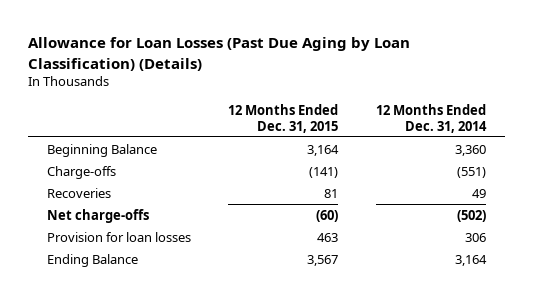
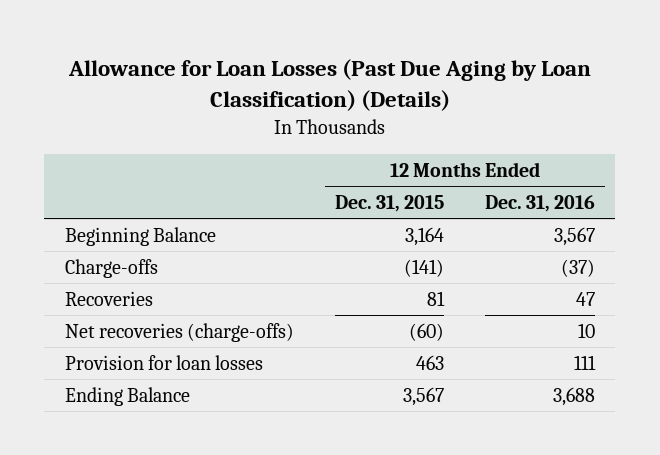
[375,103,487,133] 12 Months Ended Dec. 31, 2014 -> none
none -> [484,194,595,212] Dec. 31, 2016
[47,208,150,223] Net charge-offs -> [64,322,294,342] Net recoveries (charge-offs)

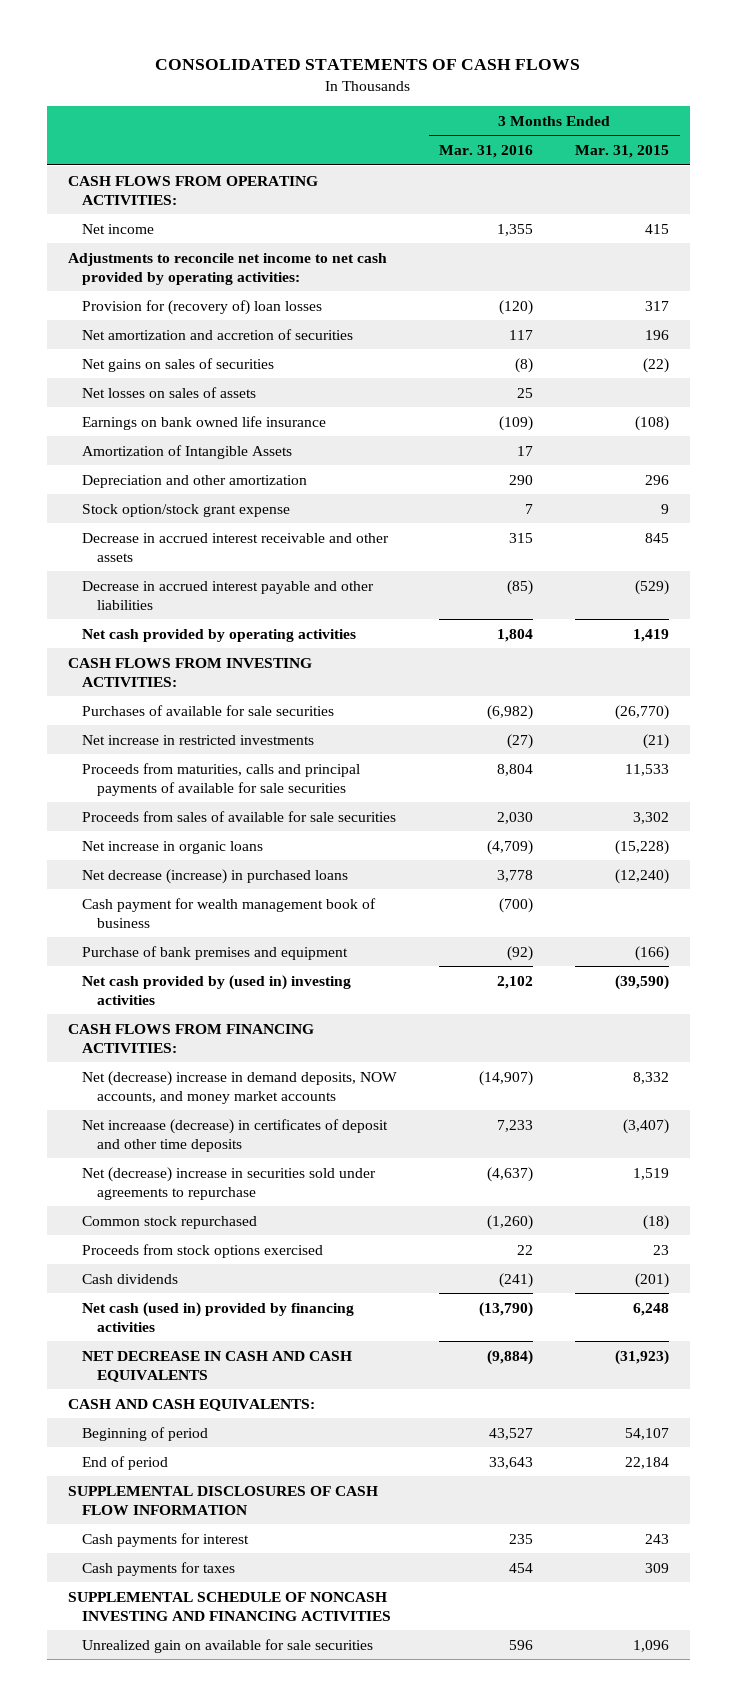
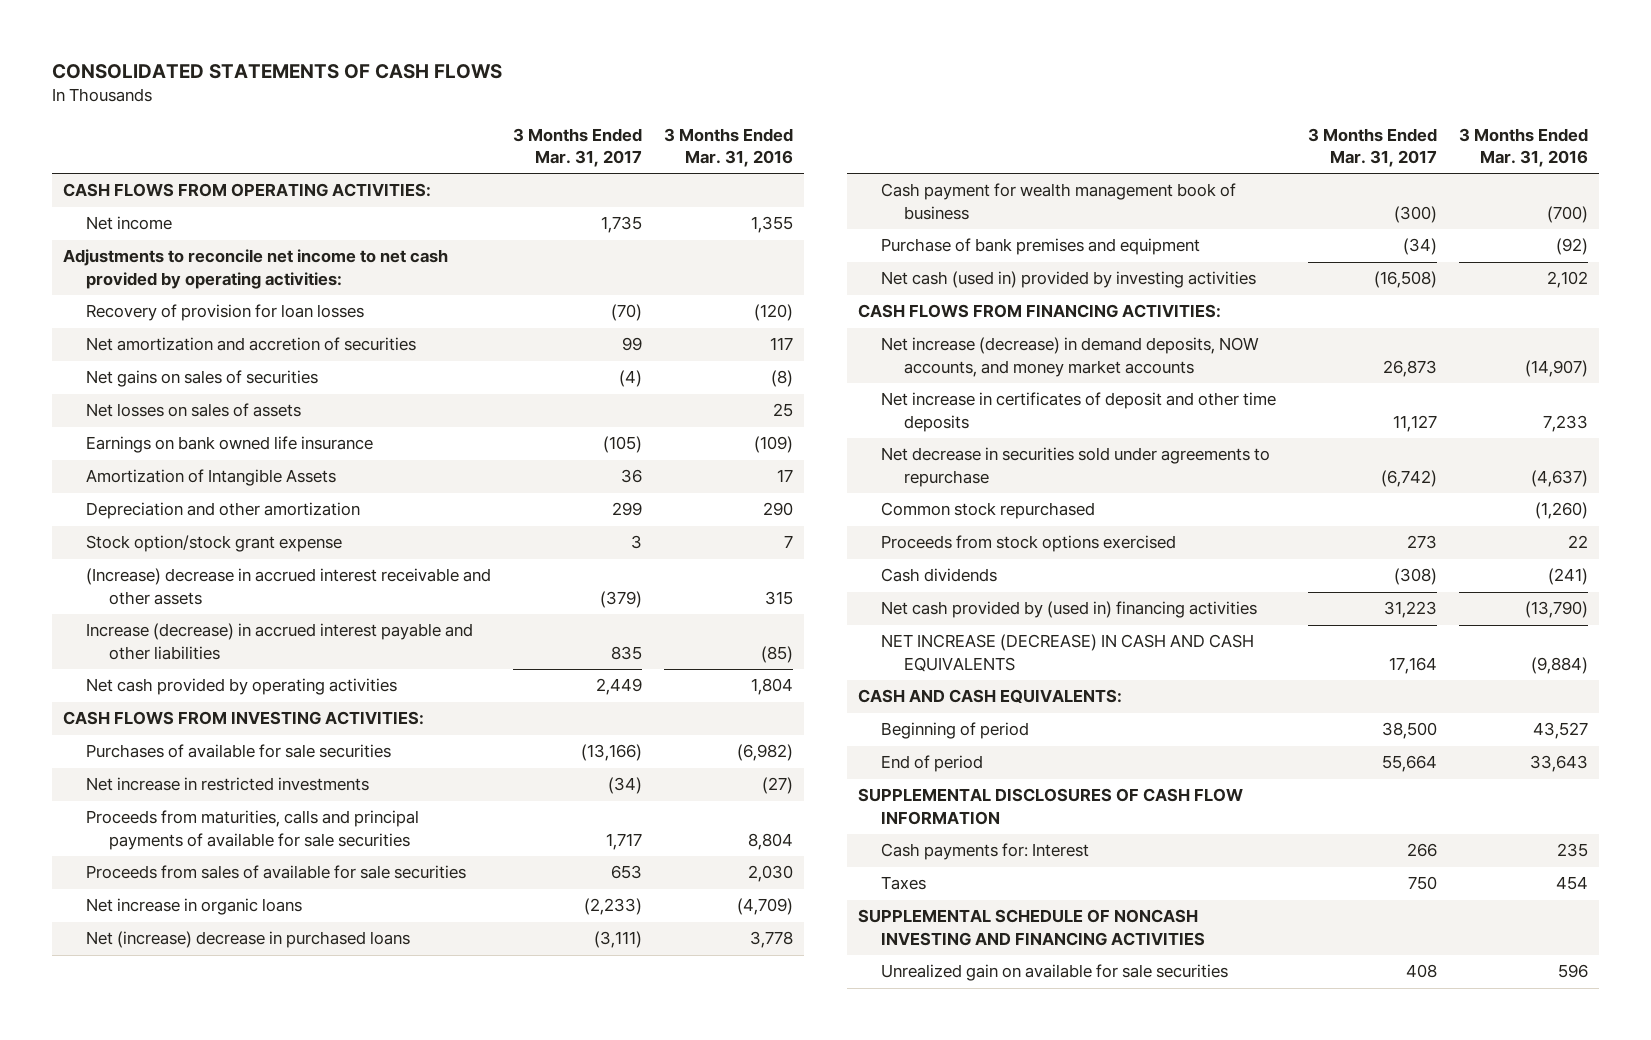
[575,145,670,159] Mar. 31, 2015 -> none
none -> [512,127,642,167] 3 Months Ended Mar. 31, 2017
[82,299,323,315] Provision for (recovery of) loan losses -> [85,304,364,322] Recovery of provision for loan losses
[82,532,390,562] Decrease in accrued interest receivable and other assets -> [85,568,491,605] (Increase) decrease in accrued interest receivable and other assets
[82,580,375,610] Decrease in accrued interest payable and other liabilities -> [85,623,473,660] Increase (decrease) in accrued interest payable and other liabilities
[82,868,349,884] Net decrease (increase) in purchased loans -> [85,931,410,949] Net (increase) decrease in purchased loans
[82,974,352,1005] Net cash provided by (used in) investing activities -> [880,271,1256,289] Net cash (used in) provided by investing activities
[82,1070,398,1104] Net (decrease) increase in demand deposits, NOW accounts, and money market accounts -> [880,337,1259,377] Net increase (decrease) in demand deposits, NOW accounts, and money market accounts
[82,1118,389,1152] Net increaase (decrease) in certificates of deposit and other time deposits -> [880,392,1276,432] Net increase in certificates of deposit and other time deposits
[82,1166,377,1200] Net (decrease) increase in securities sold under agreements to repurchase -> [880,447,1270,487] Net decrease in securities sold under agreements to repurchase
[82,1301,355,1332] Net cash (used in) provided by financing activities -> [880,601,1257,619] Net cash provided by (used in) financing activities
[82,1350,353,1382] NET DECREASE IN CASH AND CASH EQUIVALENTS -> [880,634,1254,672] NET INCREASE (DECREASE) IN CASH AND CASH EQUIVALENTS
[82,1532,250,1547] Cash payments for interest -> [880,843,1089,861] Cash payments for: Interest
[82,1561,236,1576] Cash payments for taxes -> [880,876,926,891] Taxes

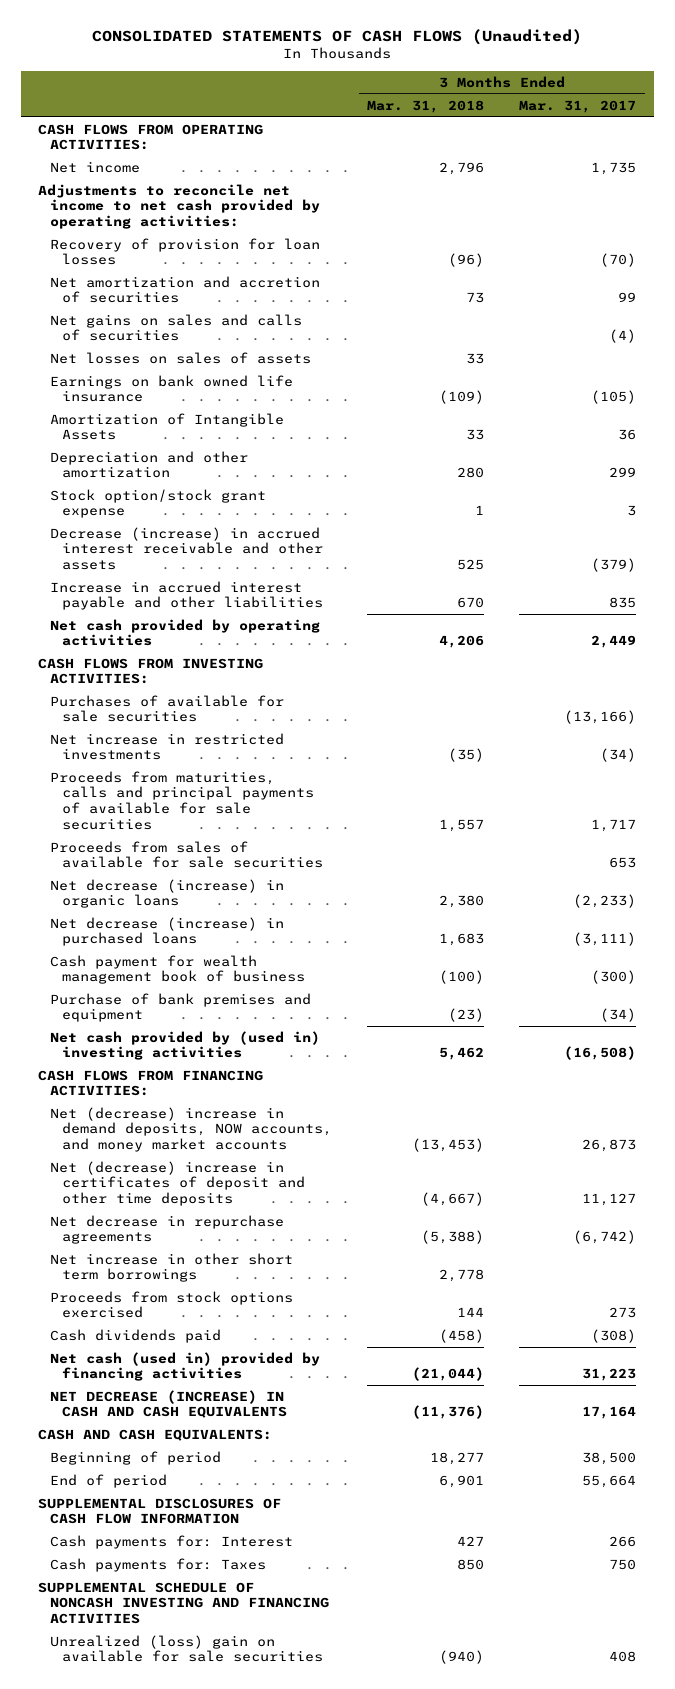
[51,64,502,80] CONSOLIDATED STATEMENTS OF CASH FLOWS -> [92,28,583,45] CONSOLIDATED STATEMENTS OF CASH FLOWS (Unaudited)
[663,127,793,167] 3 Months Ended Mar. 31, 2016 -> none
none -> [367,99,485,113] Mar. 31, 2018
[85,370,318,388] Net gains on sales of securities -> [50,313,303,342] Net gains on sales and calls of securities
[85,568,491,605] (Increase) decrease in accrued interest receivable and other assets -> [50,526,324,571] Decrease (increase) in accrued interest receivable and other assets
[85,623,473,660] Increase (decrease) in accrued interest payable and other liabilities -> [50,580,324,611] Increase in accrued interest payable and other liabilities
[85,898,302,916] Net increase in organic loans -> [50,878,285,909] Net decrease (increase) in organic loans
[85,931,410,949] Net (increase) decrease in purchased loans -> [50,916,285,947] Net decrease (increase) in purchased loans
[880,271,1256,289] Net cash (used in) provided by investing activities -> [50,1030,321,1061] Net cash provided by (used in) investing activities
[880,502,1095,520] Common stock repurchased -> none
[880,337,1259,377] Net increase (decrease) in demand deposits, NOW accounts, and money market accounts -> [50,1106,333,1153] Net (decrease) increase in demand deposits, NOW accounts, and money market accounts
[880,392,1276,432] Net increase in certificates of deposit and other time deposits -> [50,1160,306,1207] Net (decrease) increase in certificates of deposit and other time deposits
[880,447,1270,487] Net decrease in securities sold under agreements to repurchase -> [50,1214,285,1245] Net decrease in repurchase agreements
none -> [50,1252,294,1283] Net increase in other short term borrowings
[880,568,997,583] Cash dividends -> [50,1328,222,1343] Cash dividends paid
[880,601,1257,619] Net cash provided by (used in) financing activities -> [50,1351,321,1382] Net cash (used in) provided by financing activities
[880,634,1254,672] NET INCREASE (DECREASE) IN CASH AND CASH EQUIVALENTS -> [50,1389,288,1419] NET DECREASE (INCREASE) IN CASH AND CASH EQUIVALENTS
[880,876,926,891] Taxes -> [50,1557,267,1572] Cash payments for: Taxes
[880,964,1228,982] Unrealized gain on available for sale securities -> [50,1634,324,1663] Unrealized (loss) gain on available for sale securities

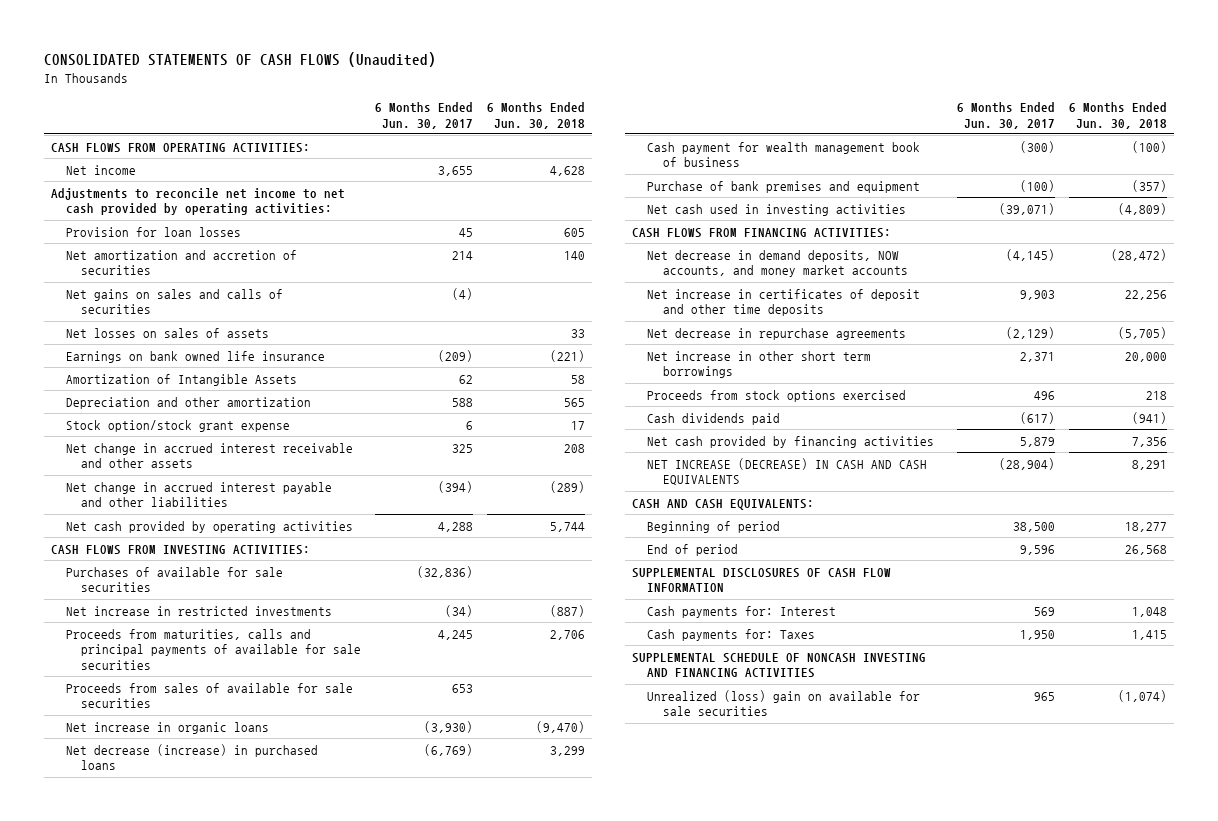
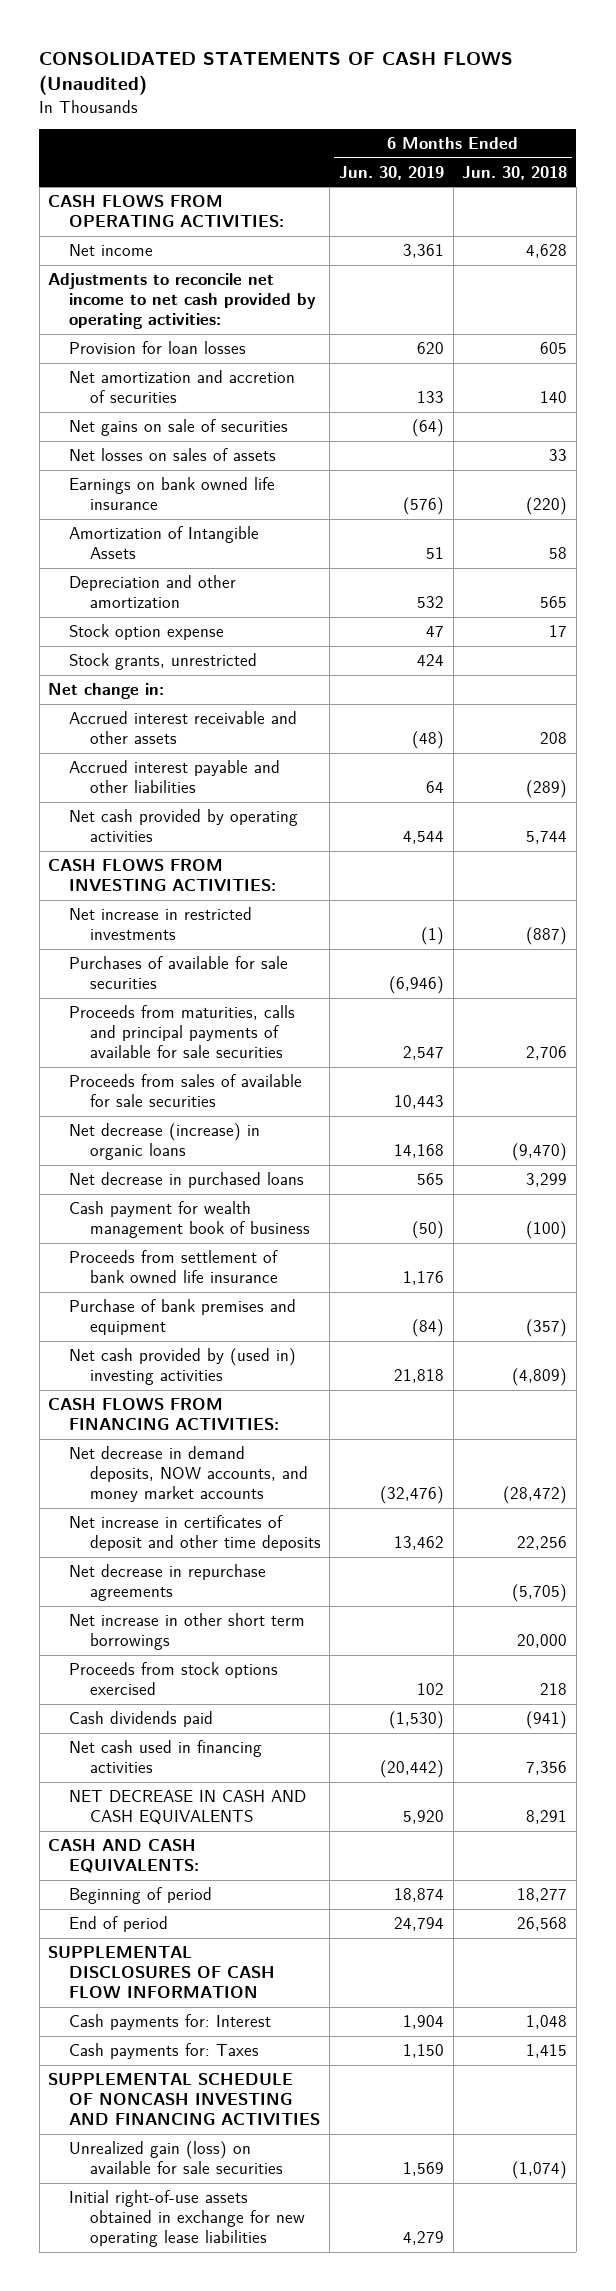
[375,101,474,129] 6 Months Ended Jun. 30, 2017 -> none
none -> [339,165,445,180] Jun. 30, 2019
[66,288,284,315] Net gains on sales and calls of securities -> [69,419,289,437] Net gains on sale of securities
[550,349,586,362] (221) -> [526,497,568,516] (220)
[66,419,291,432] Stock option/stock grant expense -> [69,624,225,641] Stock option expense
none -> [69,653,258,671] Stock grants, unrestricted
none -> [48,683,165,700] Net change in:
[66,442,354,469] Net change in accrued interest receivable and other assets -> [69,711,298,745] Accrued interest receivable and other assets
[66,481,333,508] Net change in accrued interest payable and other liabilities -> [69,760,281,794] Accrued interest payable and other liabilities
[66,566,284,593] Purchases of available for sale securities -> [69,956,289,990] Purchases of available for sale securities
[66,721,270,734] Net increase in organic loans -> [69,1123,261,1161] Net decrease (increase) in organic loans
[66,743,319,771] Net decrease (increase) in purchased loans -> [69,1172,305,1189] Net decrease in purchased loans
none -> [69,1250,279,1284] Proceeds from settlement of bank owned life insurance
[647,203,907,216] Net cash used in investing activities -> [69,1348,297,1386] Net cash provided by (used in) investing activities
[647,435,935,448] Net cash provided by financing activities -> [69,1740,263,1774] Net cash used in financing activities
[647,457,928,486] NET INCREASE (DECREASE) IN CASH AND CASH EQUIVALENTS -> [69,1790,307,1826] NET DECREASE IN CASH AND CASH EQUIVALENTS
[647,689,921,717] Unrealized (loss) gain on available for sale securities -> [69,2141,283,2175] Unrealized gain (loss) on available for sale securities
none -> [69,2190,305,2248] Initial right-of-use assets obtained in exchange for new operating lease liabilities

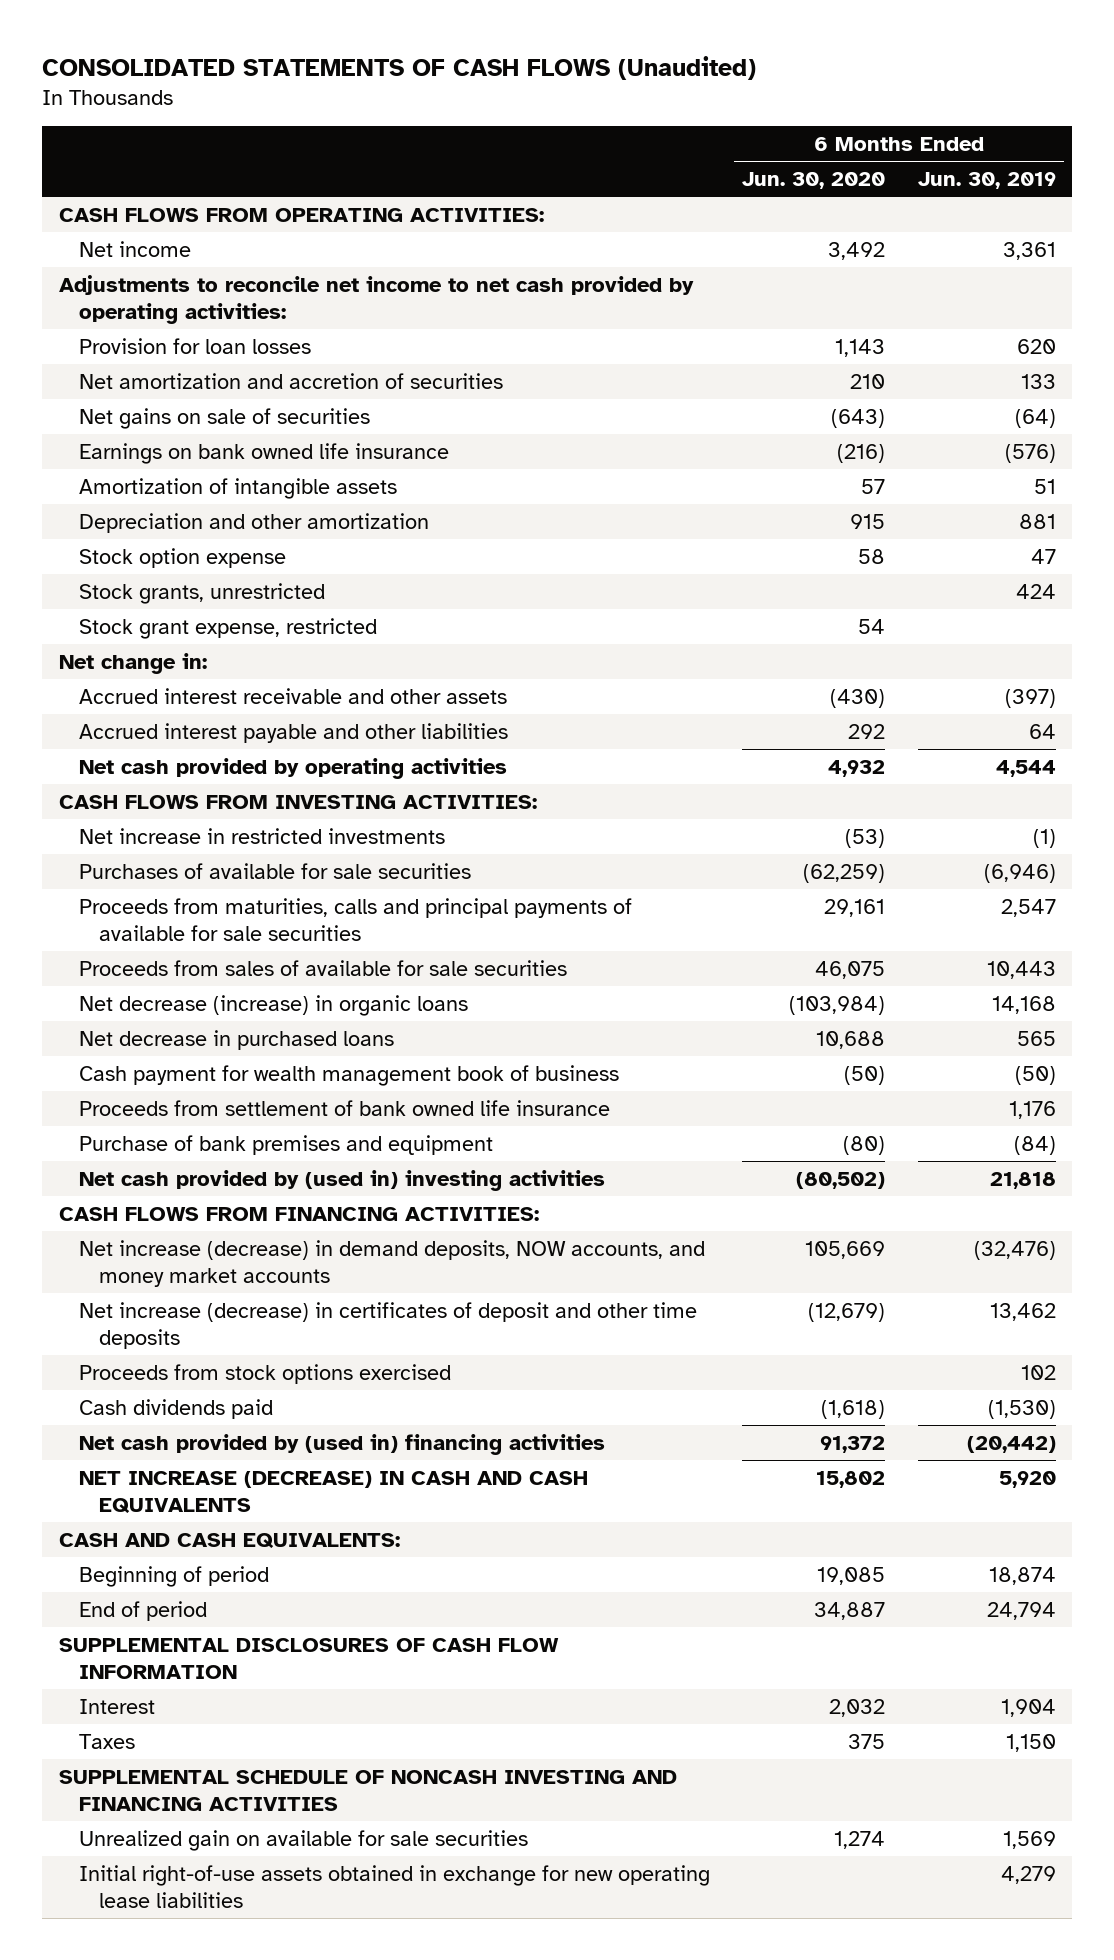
[462,165,568,180] Jun. 30, 2018 -> none
none -> [742,172,886,190] Jun. 30, 2020
[69,448,277,462] Net losses on sales of assets -> none
[69,526,260,560] Amortization of Intangible Assets -> [78,477,397,499] Amortization of intangible assets
[417,596,445,609] 532 -> [1018,513,1056,529] 881
none -> [78,617,377,639] Stock grant expense, restricted
[412,731,445,750] (48) -> [1004,688,1056,708] (397)
[69,1564,267,1602] Net decrease in repurchase agreements -> none
[69,1613,306,1651] Net increase in other short term borrowings -> none
[69,1446,308,1503] Net decrease in demand deposits, NOW accounts, and money market accounts -> [78,1239,705,1287] Net increase (decrease) in demand deposits, NOW accounts, and money market accounts
[69,1515,321,1552] Net increase in certificates of deposit and other time deposits -> [78,1301,697,1349] Net increase (decrease) in certificates of deposit and other time deposits
[69,1740,263,1774] Net cash used in financing activities -> [78,1433,605,1455] Net cash provided by (used in) financing activities
[69,1790,307,1826] NET DECREASE IN CASH AND CASH EQUIVALENTS -> [78,1470,588,1514] NET INCREASE (DECREASE) IN CASH AND CASH EQUIVALENTS
[69,2014,272,2031] Cash payments for: Interest -> [78,1698,155,1714] Interest
[69,2043,260,2060] Cash payments for: Taxes -> [78,1733,135,1749] Taxes
[69,2141,283,2175] Unrealized gain (loss) on available for sale securities -> [78,1829,528,1851] Unrealized gain on available for sale securities

